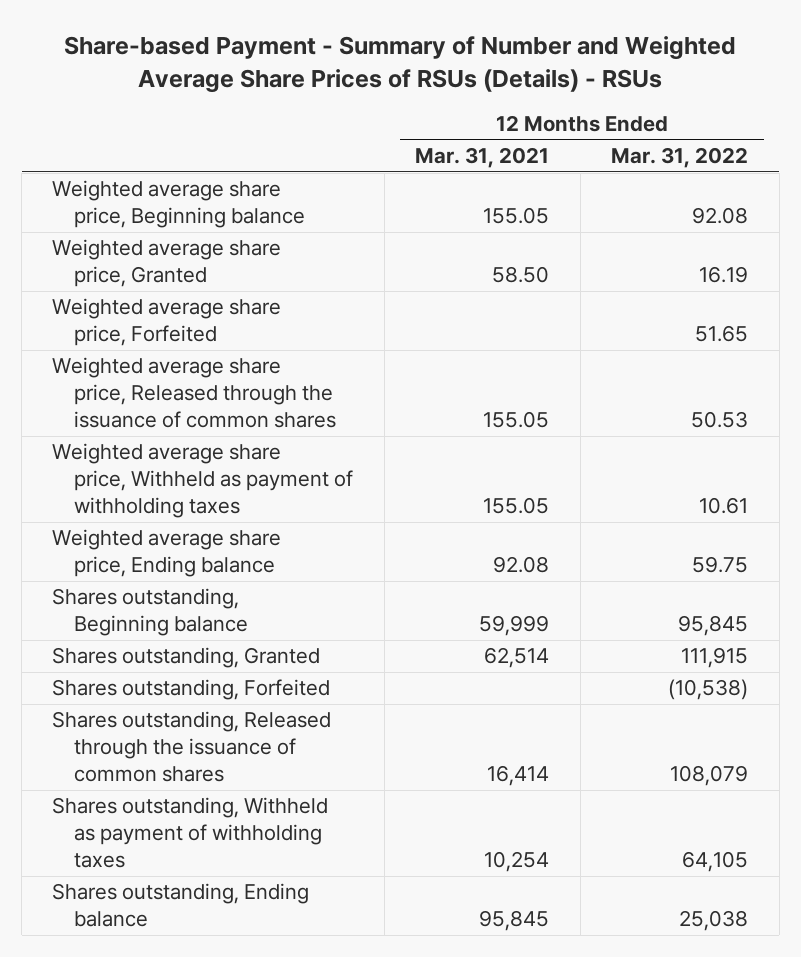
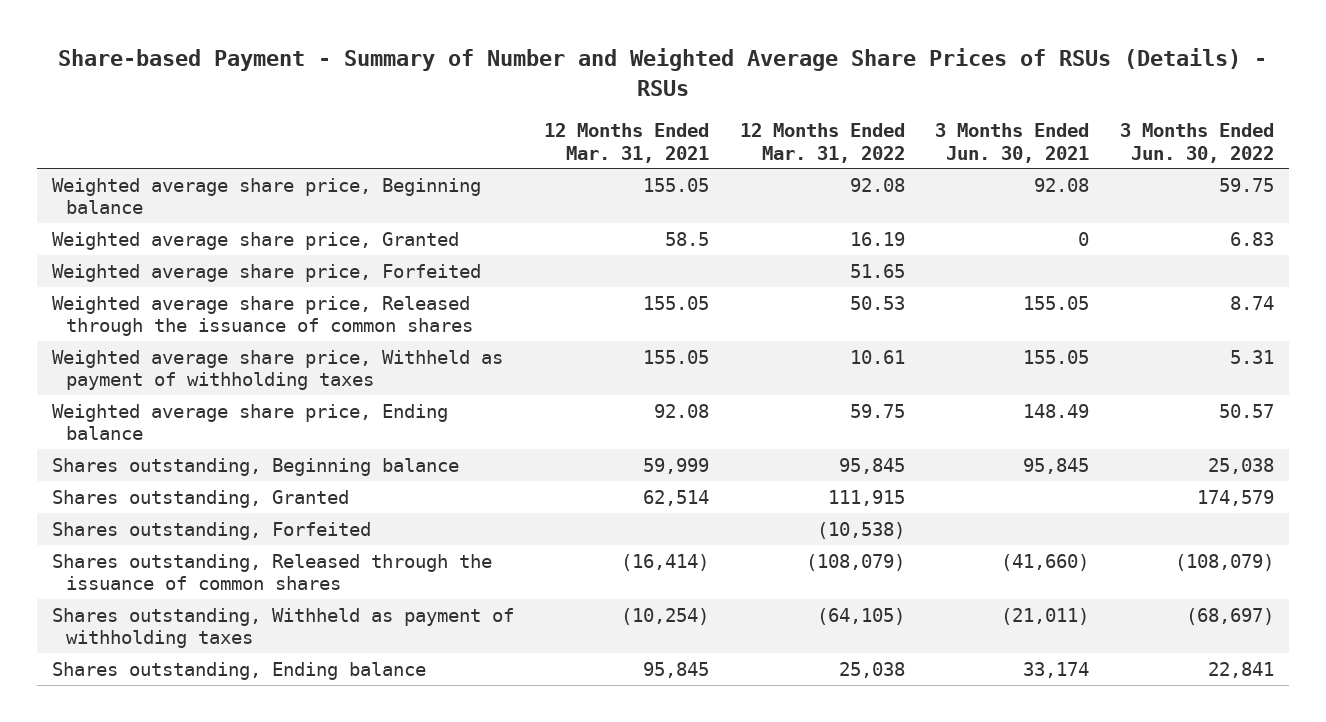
none -> [935,123,1090,163] 3 Months Ended Jun. 30, 2021
none -> [1119,123,1274,163] 3 Months Ended Jun. 30, 2022
[492,266,550,284] 58.50 -> [665,231,710,246] 58.5
[487,765,550,787] 16,414 -> [621,553,710,571] (16,414)
[670,765,749,787] 108,079 -> [805,553,905,571] (108,079)
[484,851,550,873] 10,254 -> [621,607,710,625] (10,254)
[682,851,749,873] 64,105 -> [816,607,905,625] (64,105)

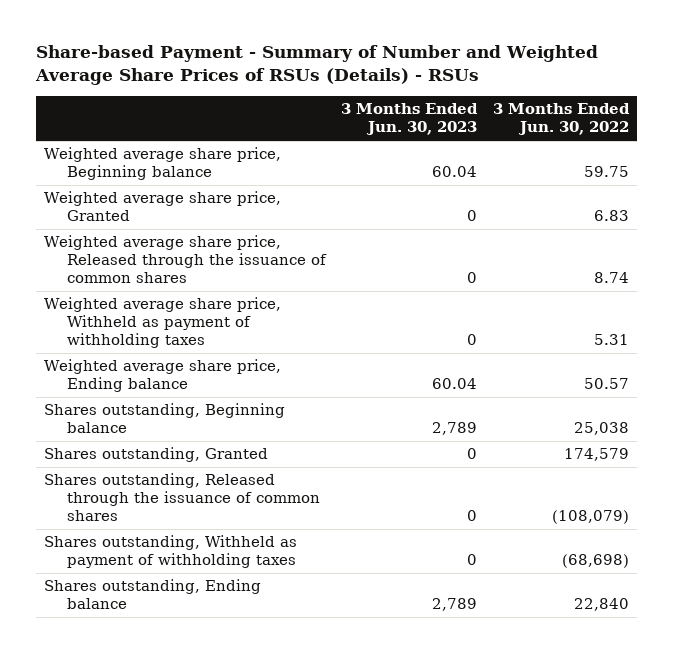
[544,123,710,163] 12 Months Ended Mar. 31, 2021 -> none
[739,123,905,163] 12 Months Ended Mar. 31, 2022 -> none
[935,123,1090,163] 3 Months Ended Jun. 30, 2021 -> none
none -> [341,103,479,136] 3 Months Ended Jun. 30, 2023
[52,263,482,282] Weighted average share price, Forfeited -> none
[52,521,372,540] Shares outstanding, Forfeited -> none
[1185,607,1274,625] (68,697) -> [562,554,630,569] (68,698)
[1207,661,1274,678] 22,841 -> [574,598,630,612] 22,840

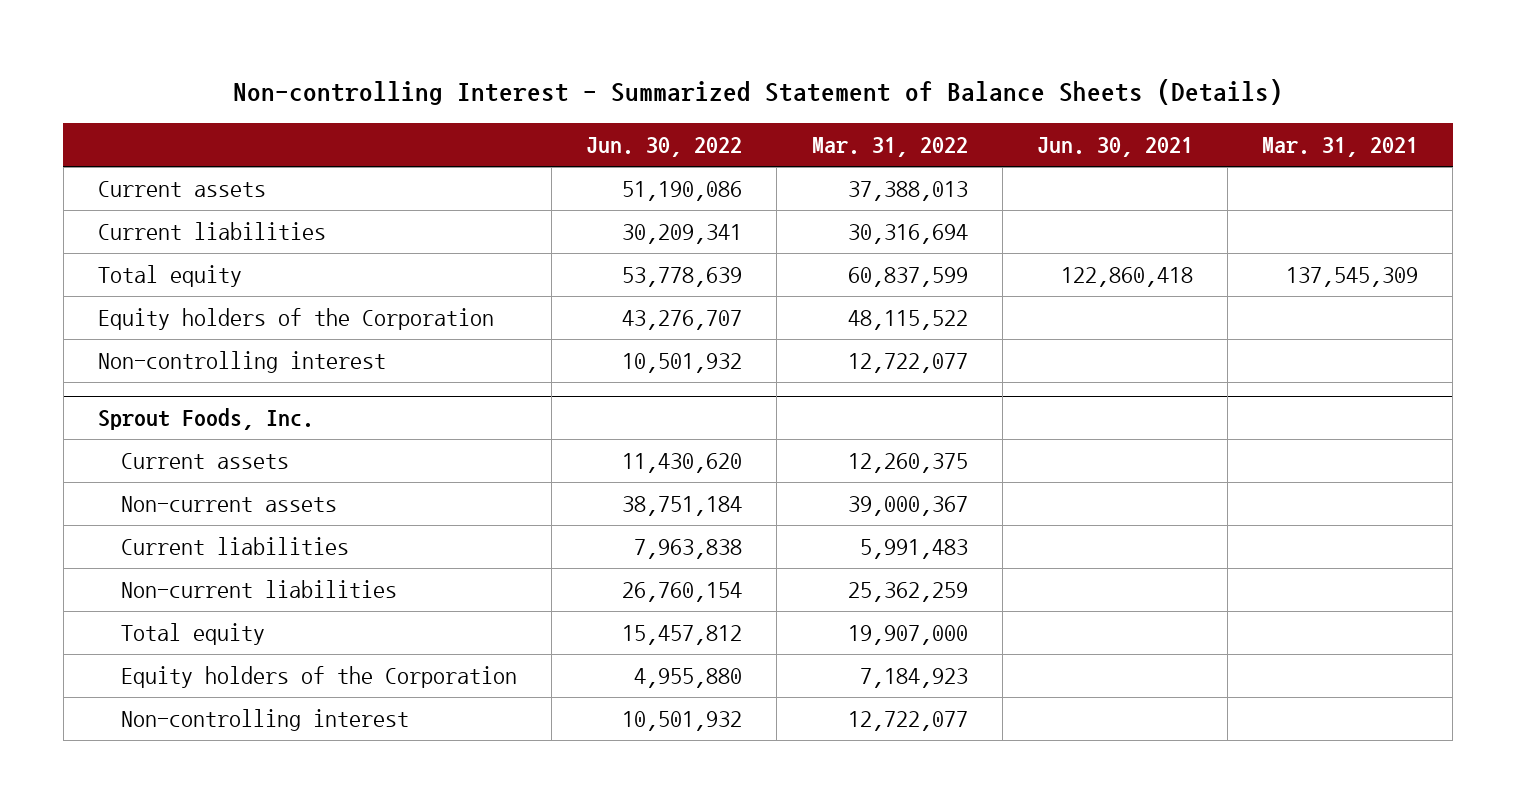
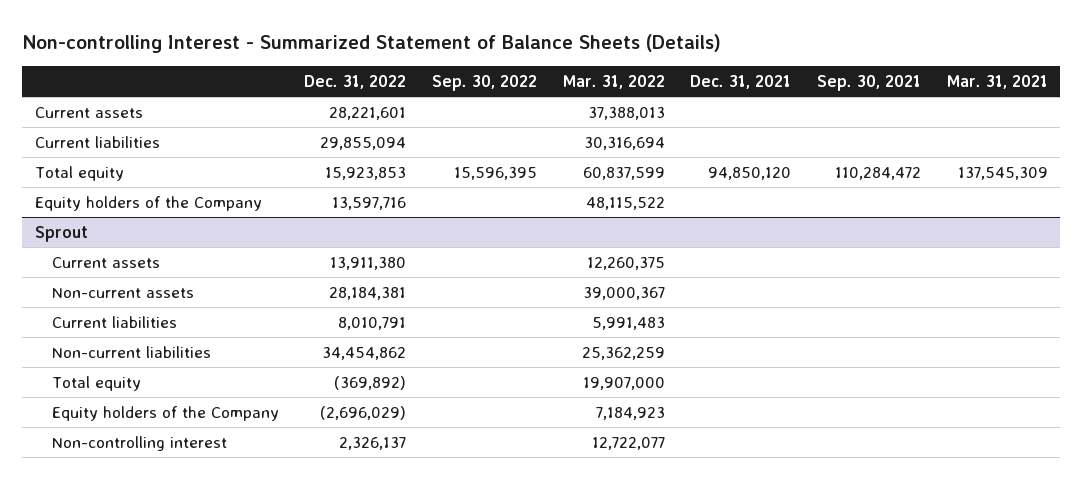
[586,137,743,158] Jun. 30, 2022 -> none
[1036,137,1193,158] Jun. 30, 2021 -> none
none -> [304,75,407,90] Dec. 31, 2022
none -> [431,75,537,92] Sep. 30, 2022
none -> [690,75,792,90] Dec. 31, 2021
none -> [816,75,921,92] Sep. 30, 2021
[98,351,387,374] Non-controlling interest -> none
[98,308,495,331] Equity holders of the Corporation -> [34,196,262,212] Equity holders of the Company
[98,408,315,431] Sprout Foods, Inc. -> [34,226,88,243] Sprout
[120,666,517,689] Equity holders of the Corporation -> [51,406,279,422] Equity holders of the Company

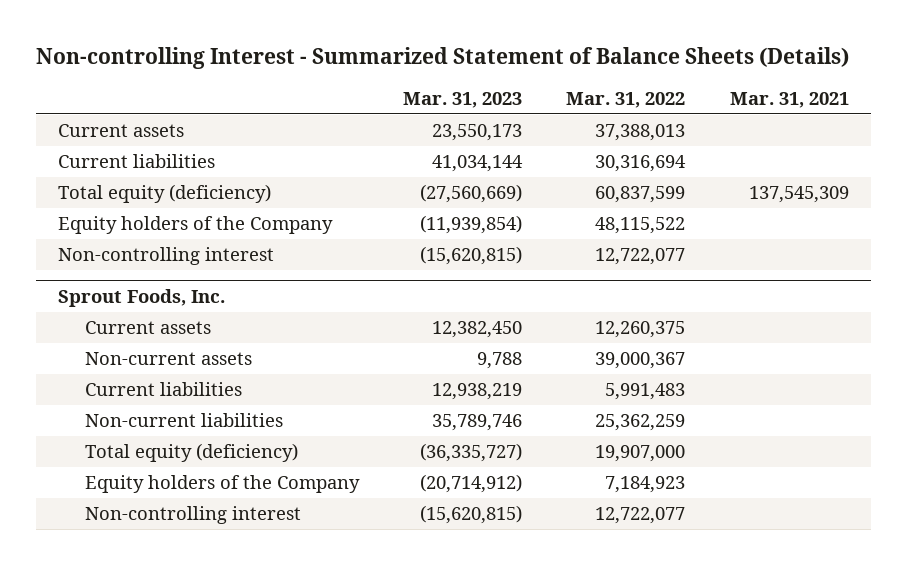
[304,75,407,90] Dec. 31, 2022 -> none
[431,75,537,92] Sep. 30, 2022 -> none
[690,75,792,90] Dec. 31, 2021 -> none
[816,75,921,92] Sep. 30, 2021 -> none
none -> [403,91,523,108] Mar. 31, 2023
[34,166,124,182] Total equity -> [57,184,271,204] Total equity (deficiency)
none -> [57,247,274,266] Non-controlling interest
[34,226,88,243] Sprout -> [57,288,225,307] Sprout Foods, Inc.
[51,376,141,392] Total equity -> [84,443,298,463] Total equity (deficiency)

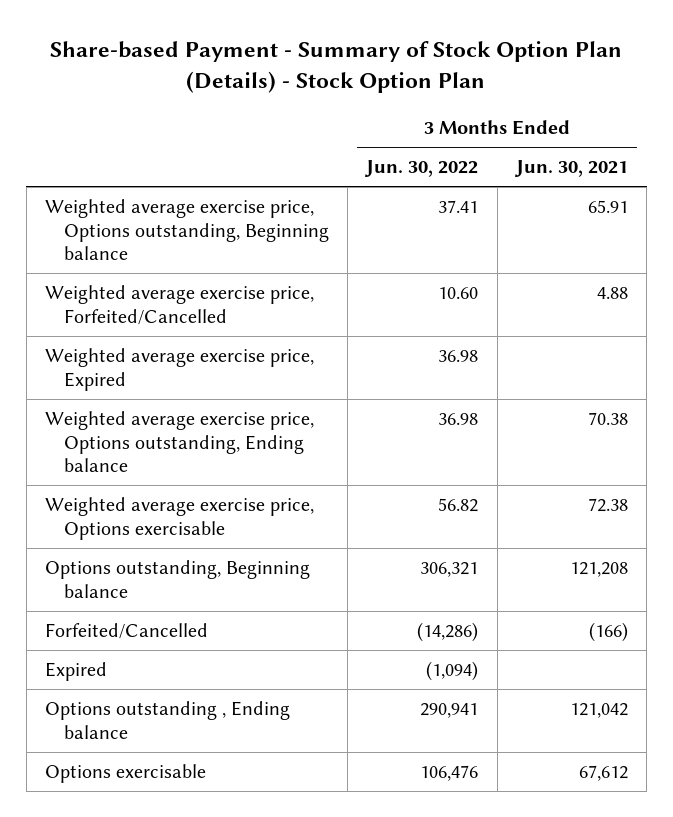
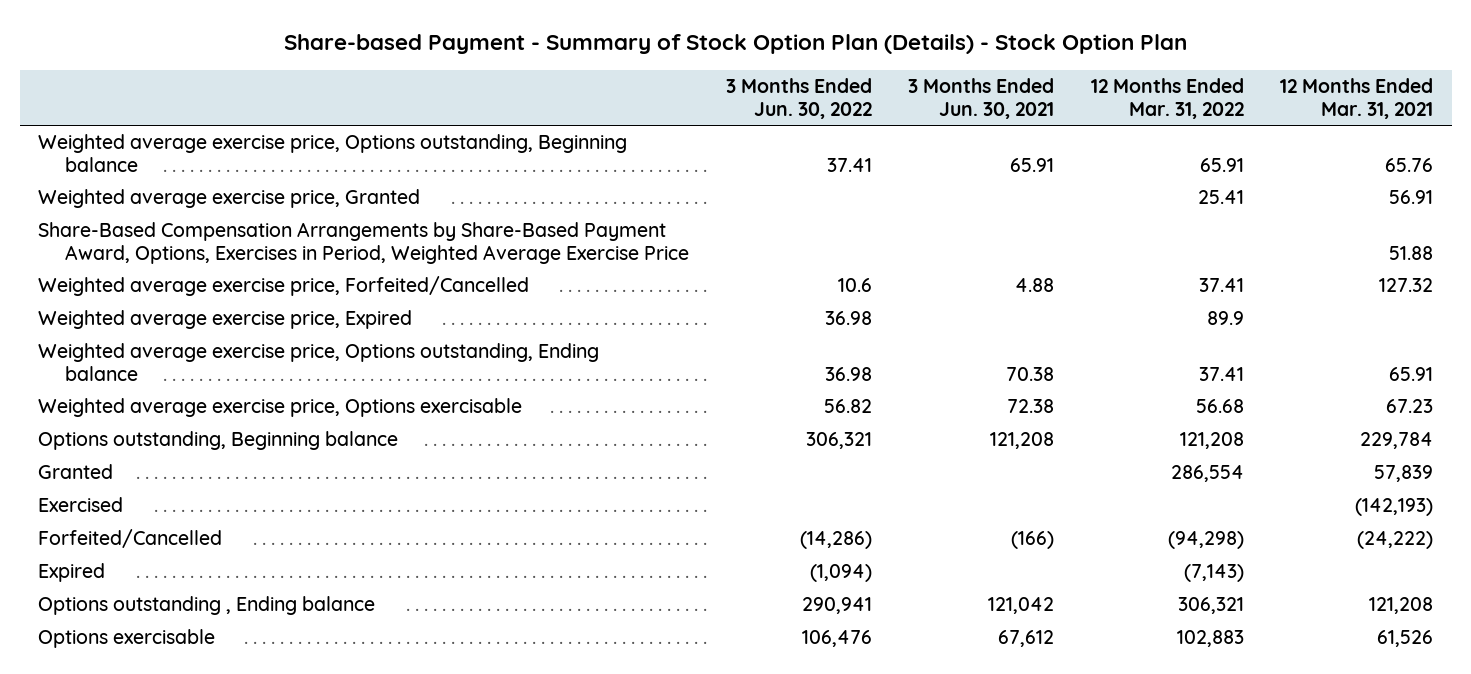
none -> [1090,78,1244,120] 12 Months Ended Mar. 31, 2022
none -> [1280,78,1434,120] 12 Months Ended Mar. 31, 2021
none -> [38,189,421,209] Weighted average exercise price, Granted
none -> [38,222,690,265] Share-Based Compensation Arrangements by Share-Based Payment Award, Options, Exercises in Period, Weighted Average Exercise Price
[438,287,479,300] 10.60 -> [837,278,872,293] 10.6
none -> [38,464,114,480] Granted
none -> [38,497,124,513] Exercised

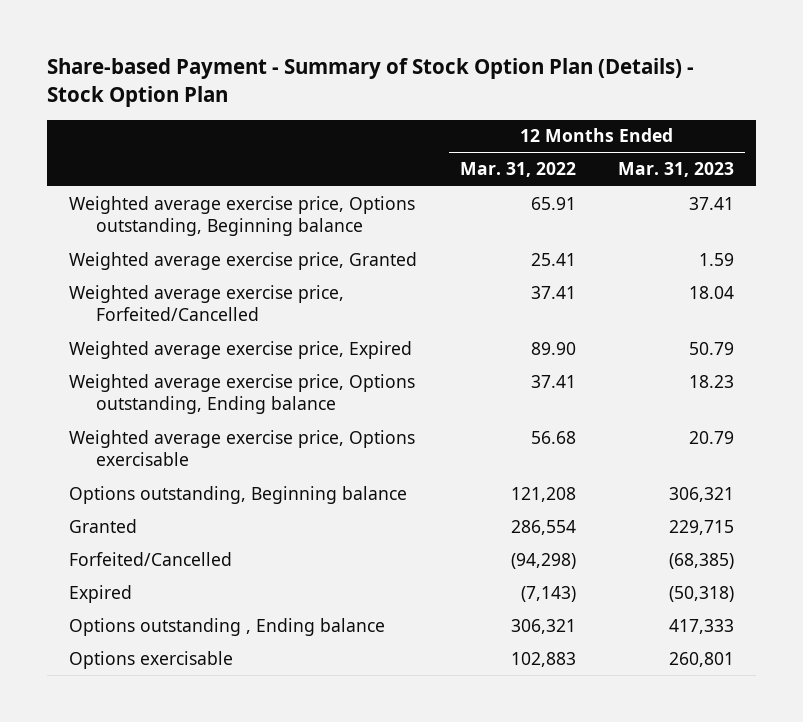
[725,78,872,120] 3 Months Ended Jun. 30, 2022 -> none
[908,78,1055,120] 3 Months Ended Jun. 30, 2021 -> none
[1280,78,1434,120] 12 Months Ended Mar. 31, 2021 -> none
none -> [618,162,735,178] Mar. 31, 2023
[38,222,690,265] Share-Based Compensation Arrangements by Share-Based Payment Award, Options, Exercises in Period, Weighted Average Exercise Price -> none
[1206,311,1244,326] 89.9 -> [530,341,576,355] 89.90
[38,497,124,513] Exercised -> none

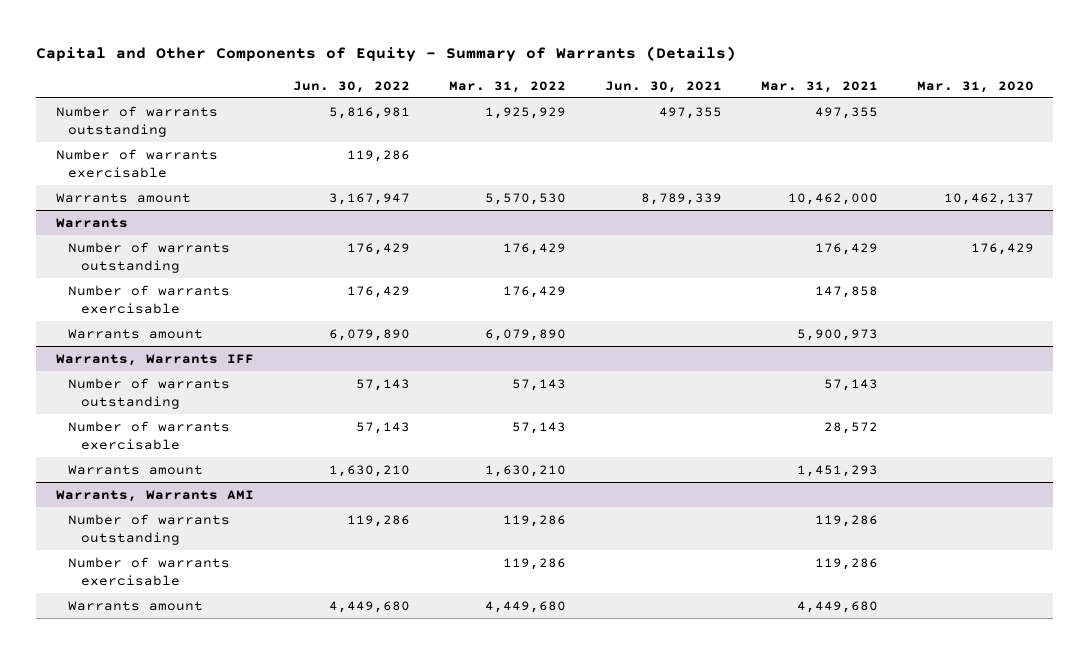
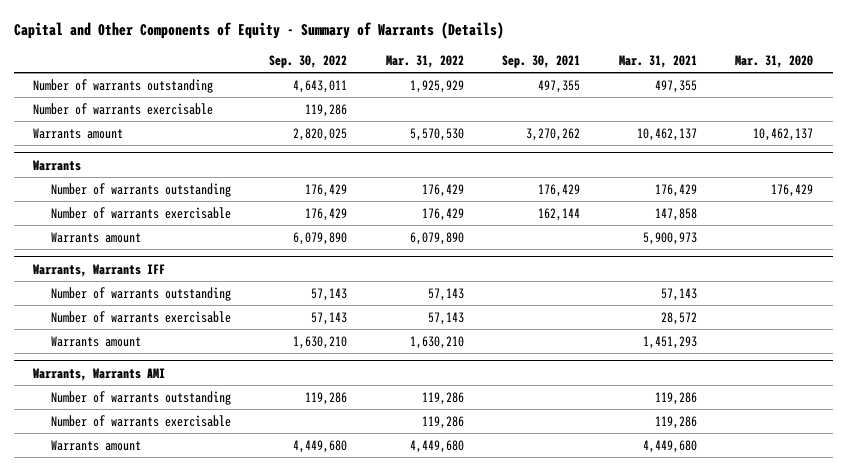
[292,80,410,93] Jun. 30, 2022 -> none
[604,80,722,93] Jun. 30, 2021 -> none
none -> [269,54,348,68] Sep. 30, 2022
none -> [502,54,581,68] Sep. 30, 2021
[787,192,878,205] 10,462,000 -> [636,127,697,141] 10,462,137

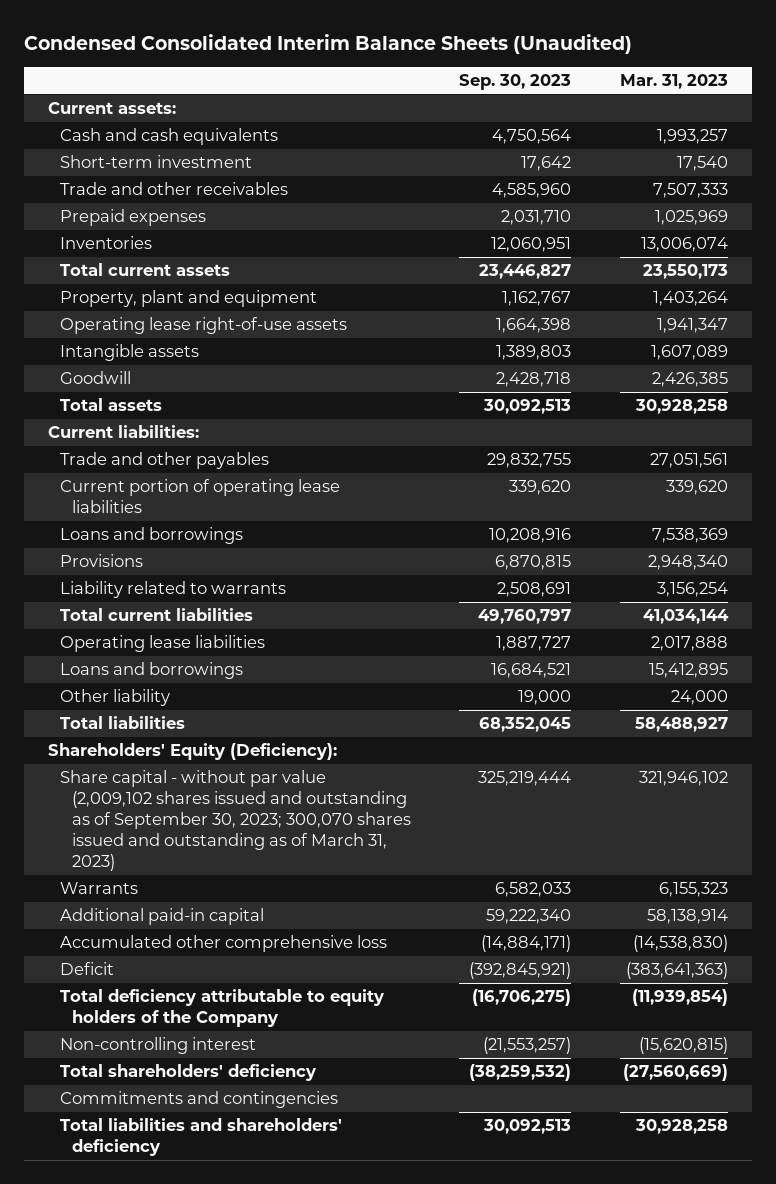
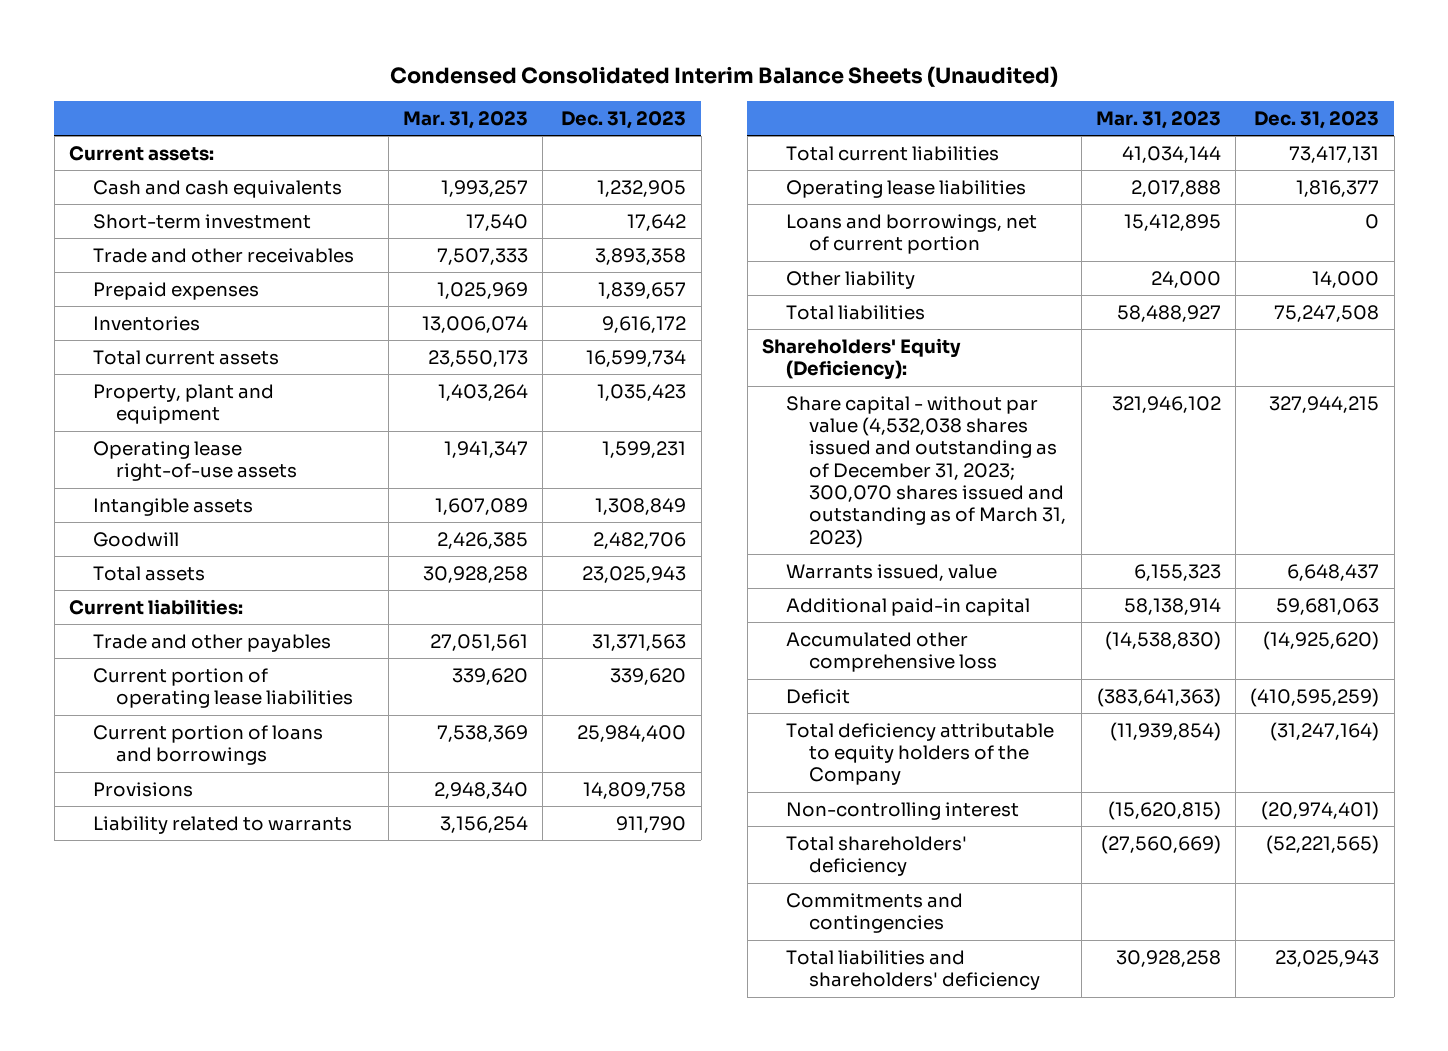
[459,74,572,91] Sep. 30, 2023 -> none
none -> [561,110,687,129] Dec. 31, 2023
[60,527,244,545] Loans and borrowings -> [92,724,323,766] Current portion of loans and borrowings
[60,662,244,680] Loans and borrowings -> [785,213,1037,255] Loans and borrowings, net of current portion
[60,770,412,872] Share capital - without par value (2,009,102 shares issued and outstanding as of September 30, 2023; 300,070 shares issued and outstanding as of March 31, 2023) -> [785,395,1067,548] Share capital - without par value (4,532,038 shares issued and outstanding as of December 31, 2023; 300,070 shares issued and outstanding as of March 31, 2023)
[60,882,139,895] Warrants -> [785,563,997,581] Warrants issued, value

